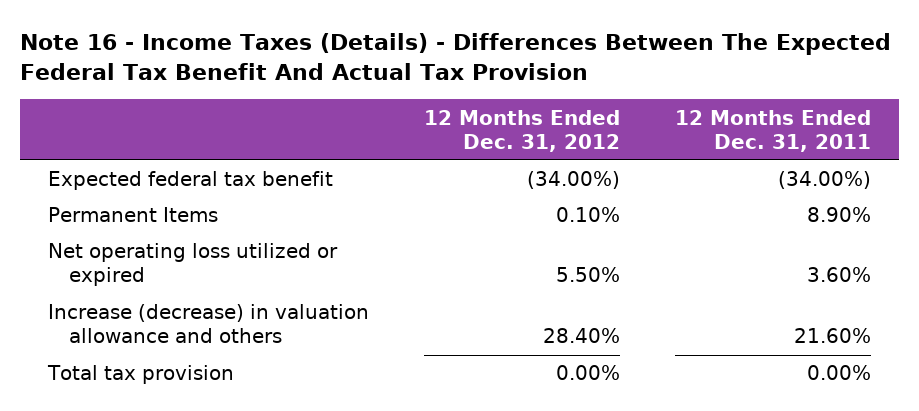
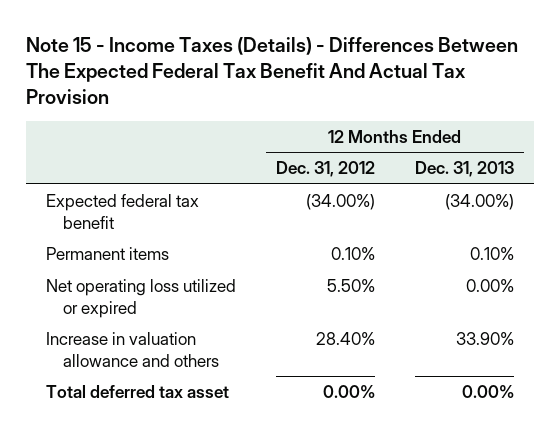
[20,33,892,81] Note 16 - Income Taxes (Details) - Differences Between The Expected Federal Tax Benefit And Actual Tax Provision -> [25,36,518,104] Note 15 - Income Taxes (Details) - Differences Between The Expected Federal Tax Benefit And Actual Tax Provision
[675,109,872,152] 12 Months Ended Dec. 31, 2011 -> none
none -> [414,161,514,178] Dec. 31, 2013
[47,207,218,223] Permanent Items -> [45,246,169,260] Permanent items
[47,304,369,344] Increase (decrease) in valuation allowance and others -> [45,331,219,367] Increase in valuation allowance and others
[46,365,234,385] Total tax provision -> [45,384,229,398] Total deferred tax asset

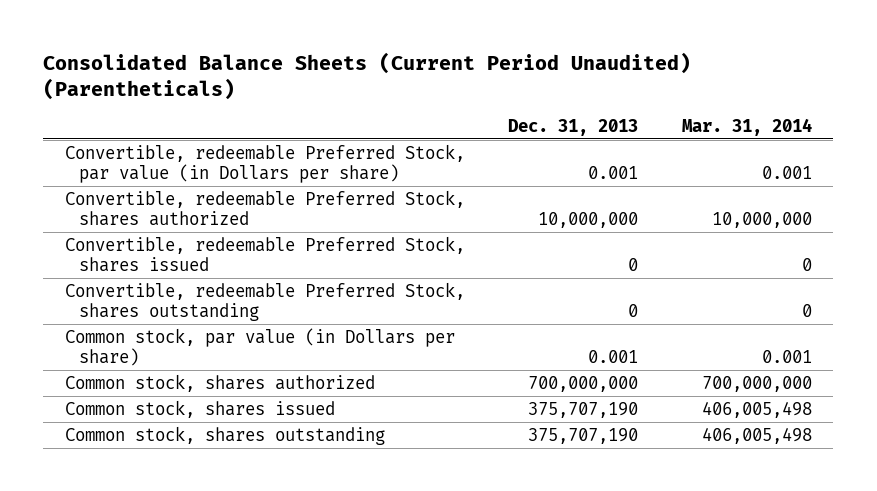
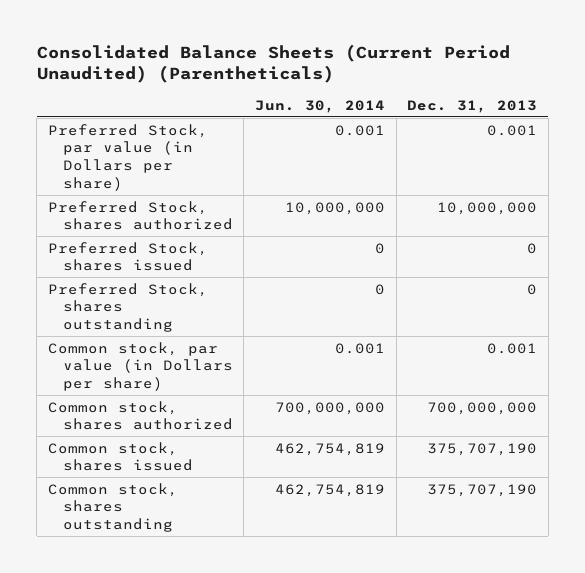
[681,117,812,136] Mar. 31, 2014 -> none
none -> [255,99,386,113] Jun. 30, 2014
[64,143,465,184] Convertible, redeemable Preferred Stock, par value (in Dollars per share) -> [47,123,208,191] Preferred Stock, par value (in Dollars per share)
[64,189,465,227] Convertible, redeemable Preferred Stock, shares authorized -> [47,200,233,231] Preferred Stock, shares authorized
[64,235,465,273] Convertible, redeemable Preferred Stock, shares issued -> [47,241,208,272] Preferred Stock, shares issued
[64,281,465,322] Convertible, redeemable Preferred Stock, shares outstanding -> [47,282,208,333] Preferred Stock, shares outstanding

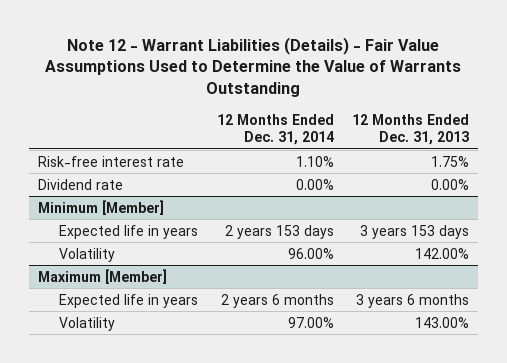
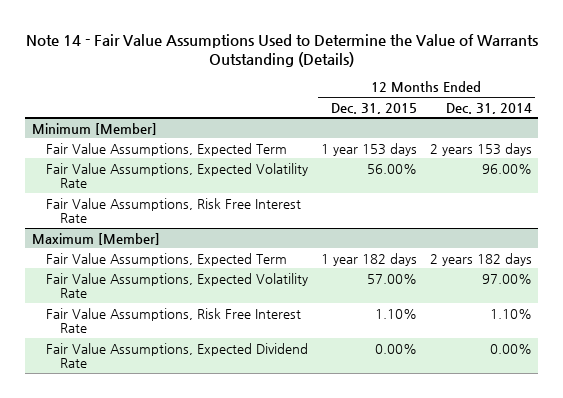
[45,36,462,98] Note 12 - Warrant Liabilities (Details) - Fair Value Assumptions Used to Determine the Value of Warrants Outstanding -> [25,33,538,68] Note 14 - Fair Value Assumptions Used to Determine the Value of Warrants Outstanding (Details)
[351,113,469,145] 12 Months Ended Dec. 31, 2013 -> none
none -> [330,102,417,114] Dec. 31, 2015
[38,155,185,167] Risk-free interest rate -> none
[38,178,124,190] Dividend rate -> none
[59,224,199,239] Expected life in years -> [45,142,287,156] Fair Value Assumptions, Expected Term
[59,247,116,262] Volatility -> [45,162,308,189] Fair Value Assumptions, Expected Volatility Rate
none -> [45,197,301,224] Fair Value Assumptions, Risk Free Interest Rate
[59,293,199,308] Expected life in years -> none
none -> [45,252,287,266] Fair Value Assumptions, Expected Term
[59,316,116,331] Volatility -> [45,272,308,299] Fair Value Assumptions, Expected Volatility Rate
none -> [45,307,301,334] Fair Value Assumptions, Risk Free Interest Rate
none -> [45,342,308,369] Fair Value Assumptions, Expected Dividend Rate

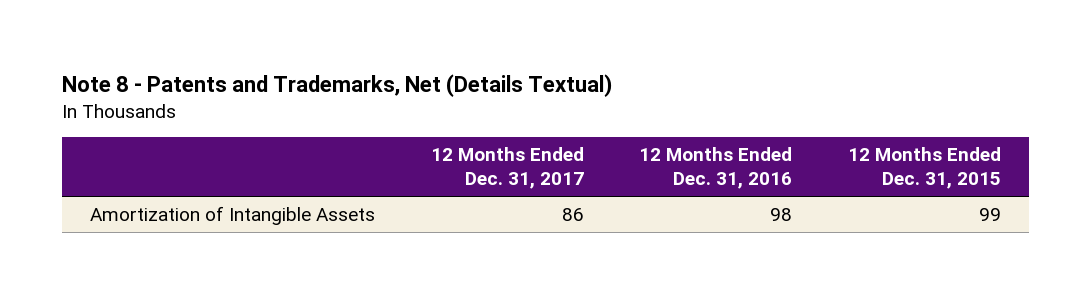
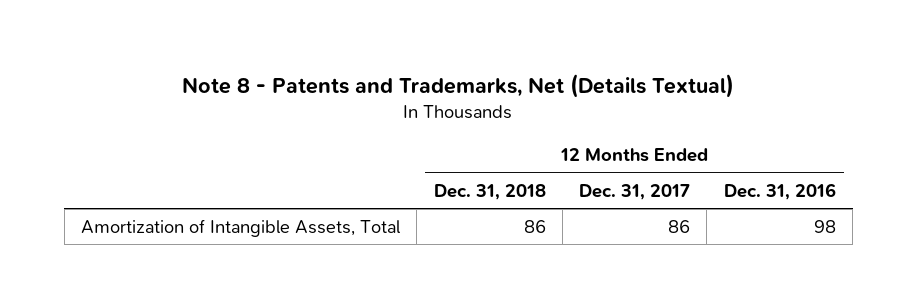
[847,147,1001,190] 12 Months Ended Dec. 31, 2015 -> none
none -> [433,183,546,200] Dec. 31, 2018
[89,206,375,226] Amortization of Intangible Assets -> [80,219,400,238] Amortization of Intangible Assets, Total

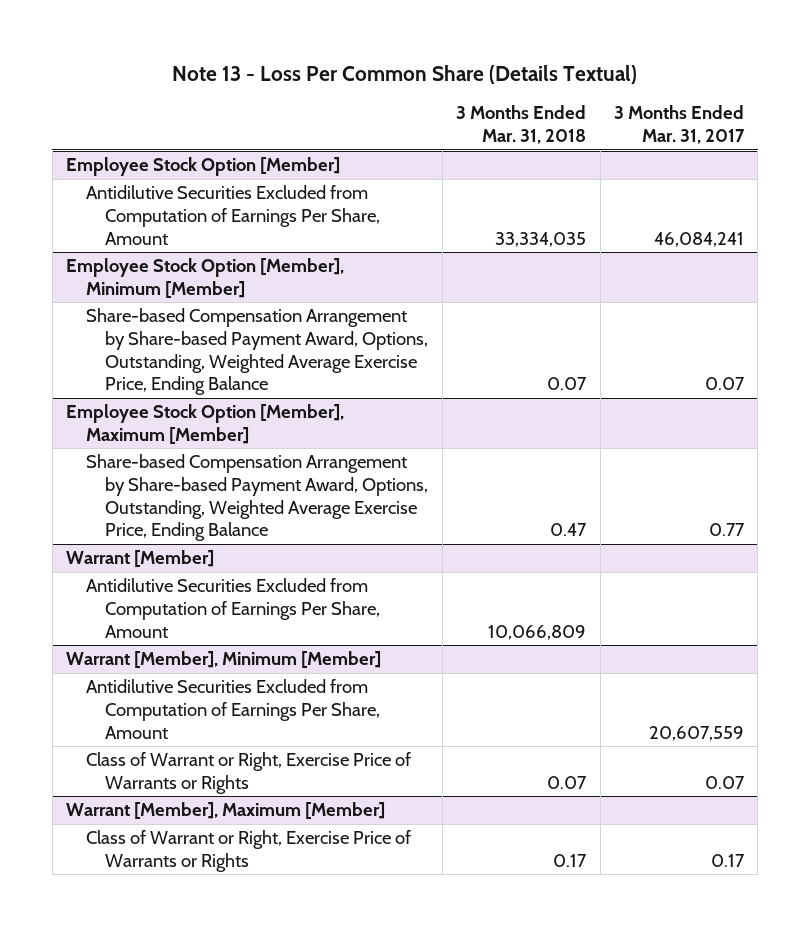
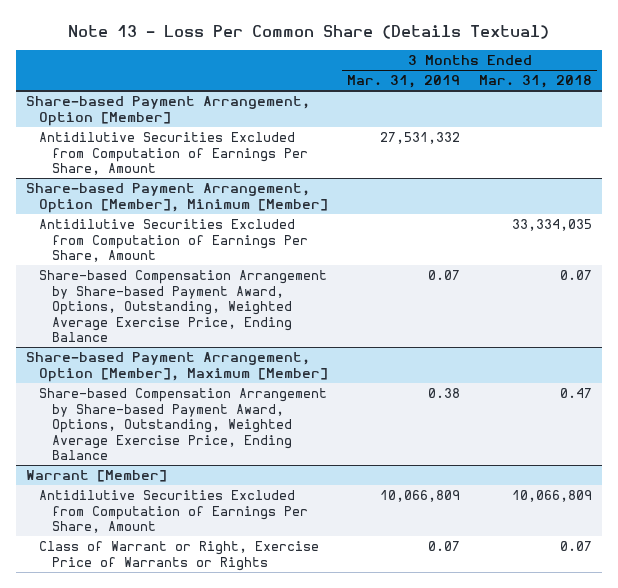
[613,105,745,145] 3 Months Ended Mar. 31, 2017 -> none
none -> [347,75,461,89] Mar. 31, 2019
[66,157,341,177] Employee Stock Option [Member] -> [25,96,310,126] Share-based Payment Arrangement, Option [Member]
none -> [38,132,308,176] Antidilutive Securities Excluded from Computation of Earnings Per Share, Amount
none -> [25,183,328,213] Share-based Payment Arrangement, Option [Member], Minimum [Member]
[66,258,345,298] Employee Stock Option [Member], Minimum [Member] -> none
[66,404,345,444] Employee Stock Option [Member], Maximum [Member] -> none
none -> [25,352,328,382] Share-based Payment Arrangement, Option [Member], Maximum [Member]
[66,651,382,669] Warrant [Member], Minimum [Member] -> none
[85,679,381,739] Antidilutive Securities Excluded from Computation of Earnings Per Share, Amount -> none
[66,802,386,820] Warrant [Member], Maximum [Member] -> none
[85,830,411,872] Class of Warrant or Right, Exercise Price of Warrants or Rights -> none

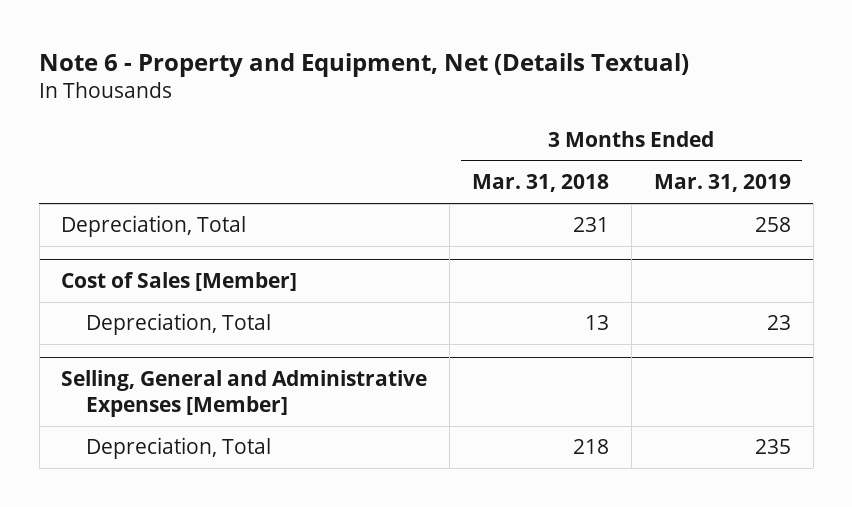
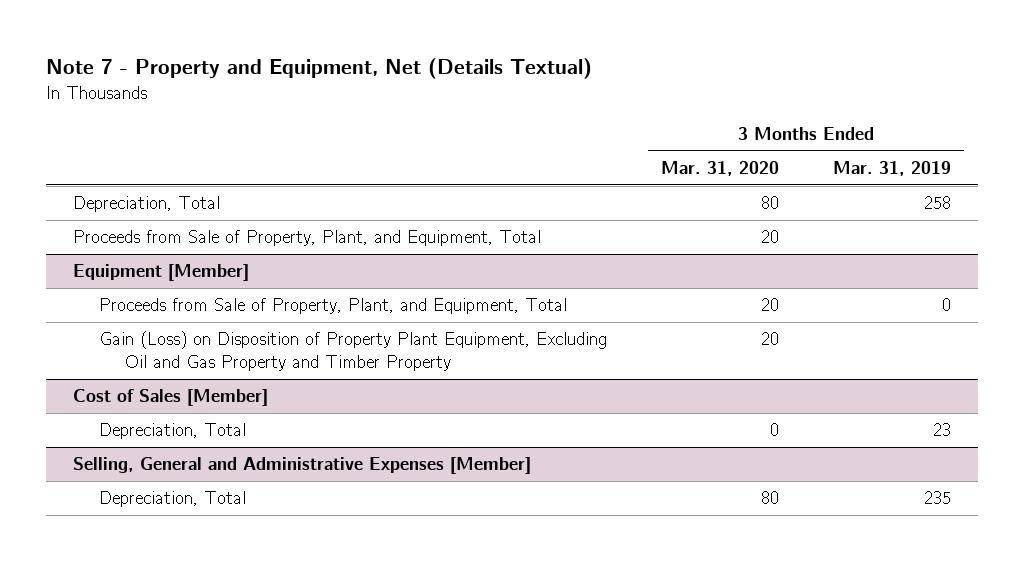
[39,52,690,77] Note 6 - Property and Equipment, Net (Details Textual) -> [46,58,593,80] Note 7 - Property and Equipment, Net (Details Textual)
[472,174,610,193] Mar. 31, 2018 -> none
none -> [661,160,780,176] Mar. 31, 2020
none -> [73,230,542,247] Proceeds from Sale of Property, Plant, and Equipment, Total
none -> [73,264,250,282] Equipment [Member]
none -> [99,298,568,315] Proceeds from Sale of Property, Plant, and Equipment, Total
none -> [99,331,608,371] Gain (Loss) on Disposition of Property Plant Equipment, Excluding Oil and Gas Property and Timber Property

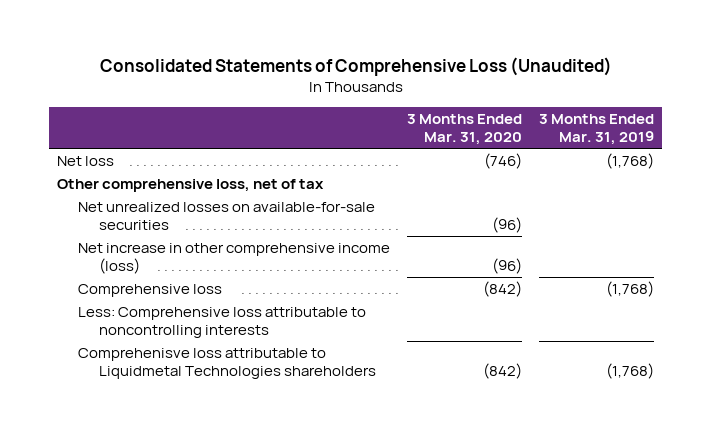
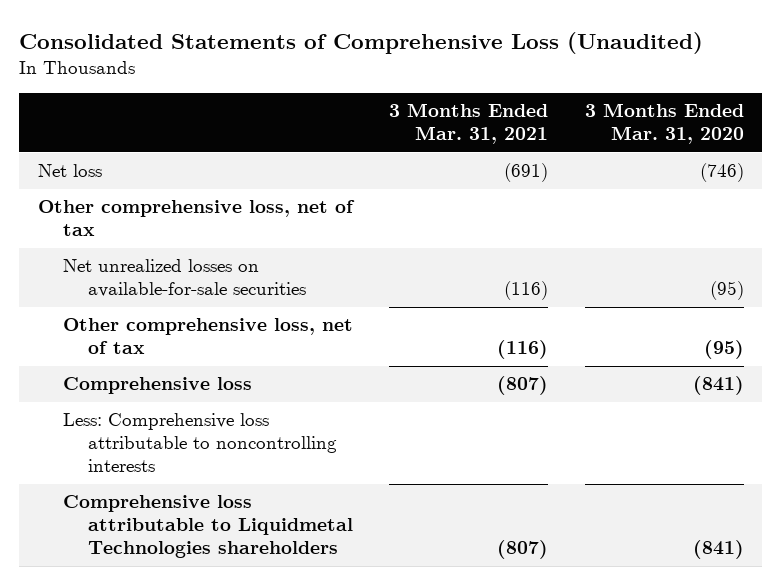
[538,113,654,146] 3 Months Ended Mar. 31, 2019 -> none
none -> [389,103,549,145] 3 Months Ended Mar. 31, 2021
[78,242,391,275] Net increase in other comprehensive income (loss) -> none
[491,217,522,234] (96) -> [709,281,744,301] (95)
none -> [62,318,353,355] Other comprehensive loss, net of tax
[482,280,522,297] (842) -> [692,376,744,396] (841)
[78,347,377,380] Comprehenisve loss attributable to Liquidmetal Technologies shareholders -> [62,495,353,559] Comprehensive loss attributable to Liquidmetal Technologies shareholders
[482,363,522,380] (842) -> [692,540,744,560] (841)

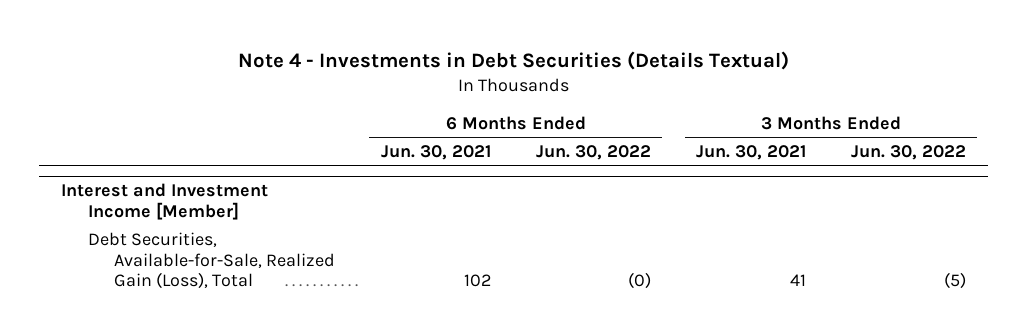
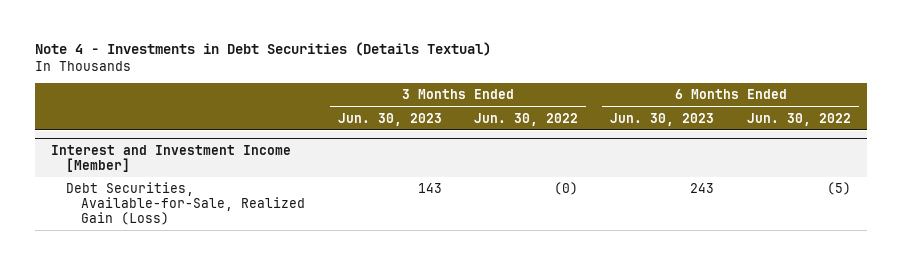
[380,144,491,160] Jun. 30, 2021 -> none
[695,144,806,160] Jun. 30, 2021 -> none
none -> [337,112,442,126] Jun. 30, 2023
none -> [610,112,715,126] Jun. 30, 2023
[87,231,336,290] Debt Securities, Available-for-Sale, Realized Gain (Loss), Total -> [66,182,306,225] Debt Securities, Available-for-Sale, Realized Gain (Loss)
[627,272,651,290] (0) -> [826,182,851,196] (5)
[943,272,966,290] (5) -> [554,182,579,196] (0)

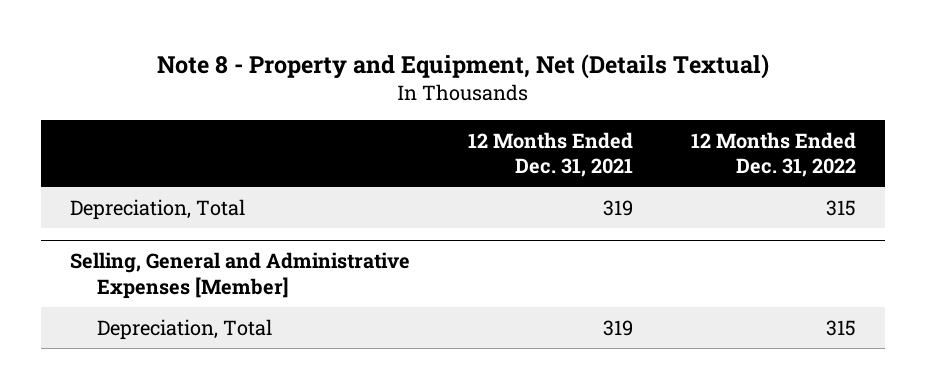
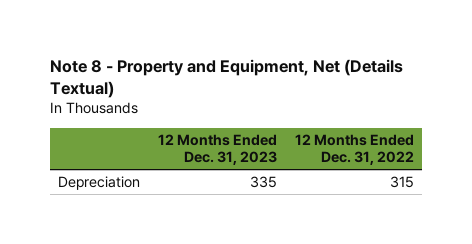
[468,131,634,178] 12 Months Ended Dec. 31, 2021 -> none
none -> [157,133,277,166] 12 Months Ended Dec. 31, 2023
[70,252,411,299] Selling, General and Administrative Expenses [Member] -> none
[96,318,272,340] Depreciation, Total -> none
[70,198,246,220] Depreciation, Total -> [58,175,141,190] Depreciation

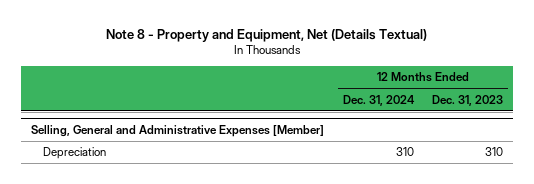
[294,133,414,166] 12 Months Ended Dec. 31, 2022 -> none
none -> [342,94,415,106] Dec. 31, 2024
none -> [30,125,324,138] Selling, General and Administrative Expenses [Member]
[249,175,277,188] 335 -> [485,147,504,157] 310

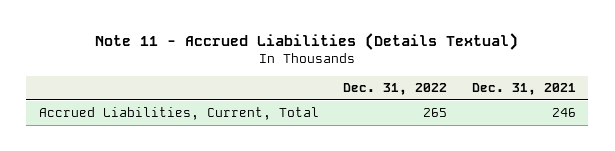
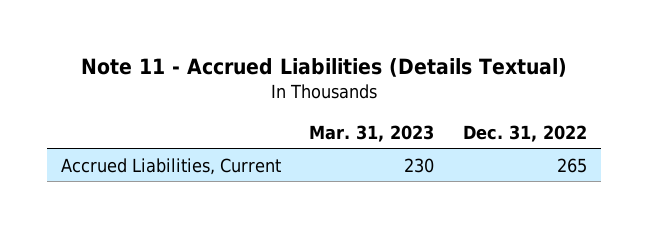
[472,83,577,96] Dec. 31, 2021 -> none
none -> [309,124,435,142] Mar. 31, 2023
[38,107,319,121] Accrued Liabilities, Current, Total -> [60,157,281,175] Accrued Liabilities, Current

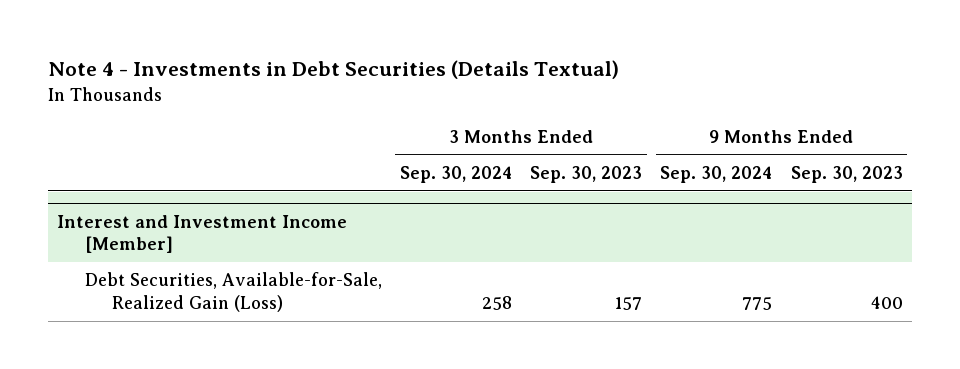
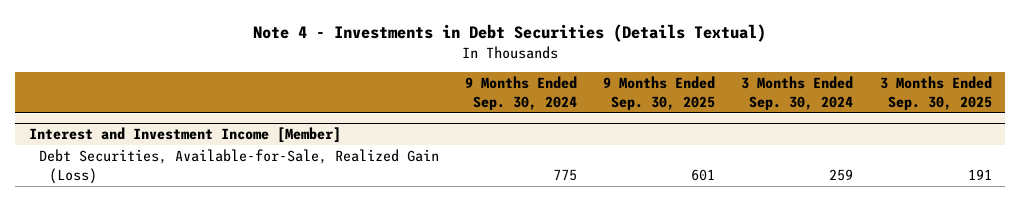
[530,166,643,184] Sep. 30, 2023 -> none
[790,166,903,184] Sep. 30, 2023 -> none
none -> [603,76,716,110] 9 Months Ended Sep. 30, 2025
none -> [879,76,992,110] 3 Months Ended Sep. 30, 2025
[481,296,512,311] 258 -> [829,168,854,181] 259

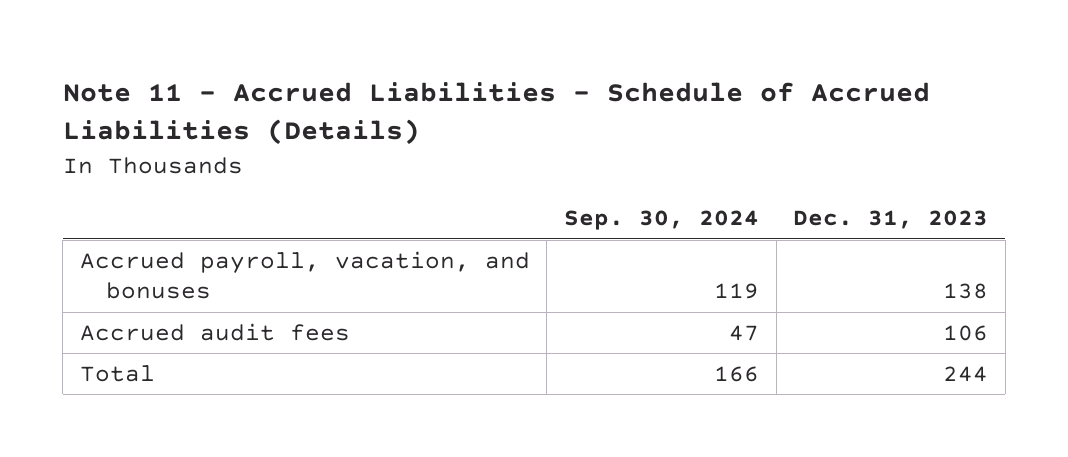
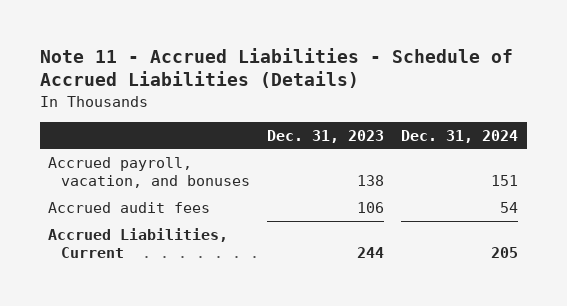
[564,210,760,231] Sep. 30, 2024 -> none
none -> [401,129,519,143] Dec. 31, 2024
[79,364,155,382] Total -> [48,227,229,258] Accrued Liabilities, Current

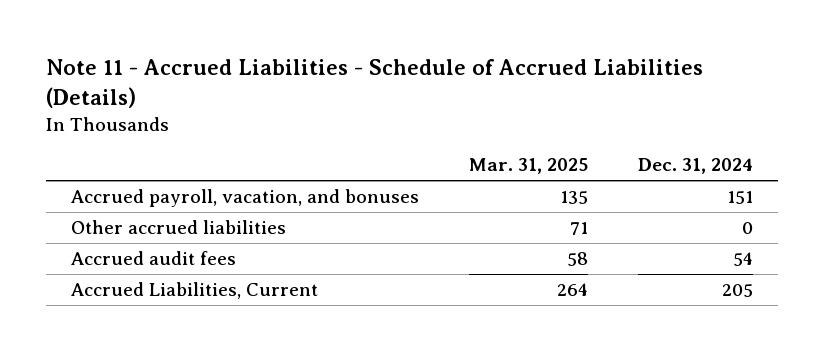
[267,129,385,143] Dec. 31, 2023 -> none
none -> [468,158,588,175] Mar. 31, 2025
none -> [70,219,286,234] Other accrued liabilities

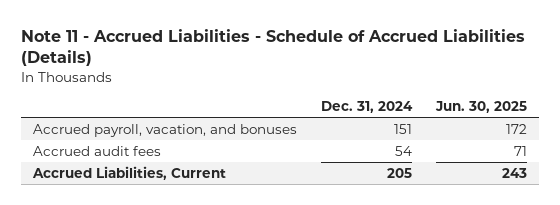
[468,158,588,175] Mar. 31, 2025 -> none
none -> [434,101,527,114] Jun. 30, 2025
[70,219,286,234] Other accrued liabilities -> none

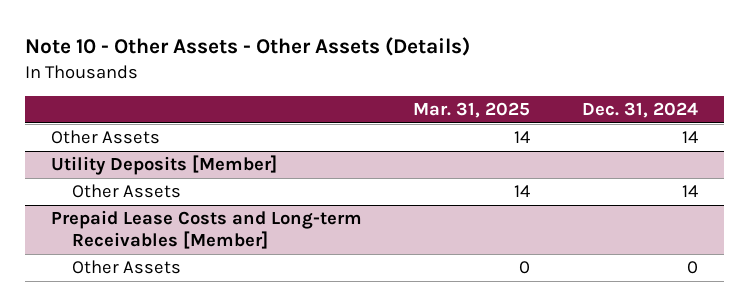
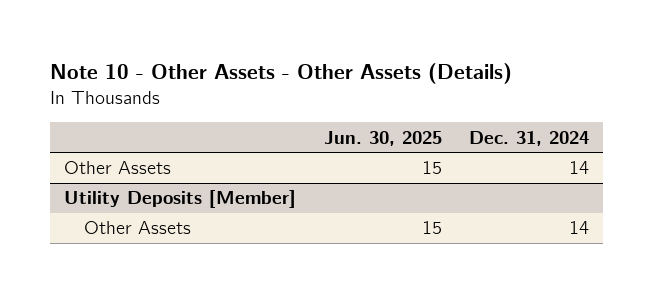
[413,102,531,119] Mar. 31, 2025 -> none
none -> [323,130,442,146] Jun. 30, 2025
[50,210,362,250] Prepaid Lease Costs and Long-term Receivables [Member] -> none
[72,260,182,275] Other Assets -> none

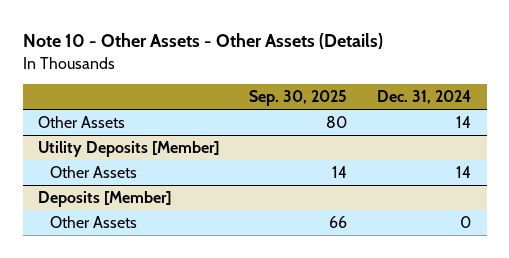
[323,130,442,146] Jun. 30, 2025 -> none
none -> [249,90,348,107] Sep. 30, 2025
none -> [37,190,171,207] Deposits [Member]
none -> [50,215,138,228] Other Assets

